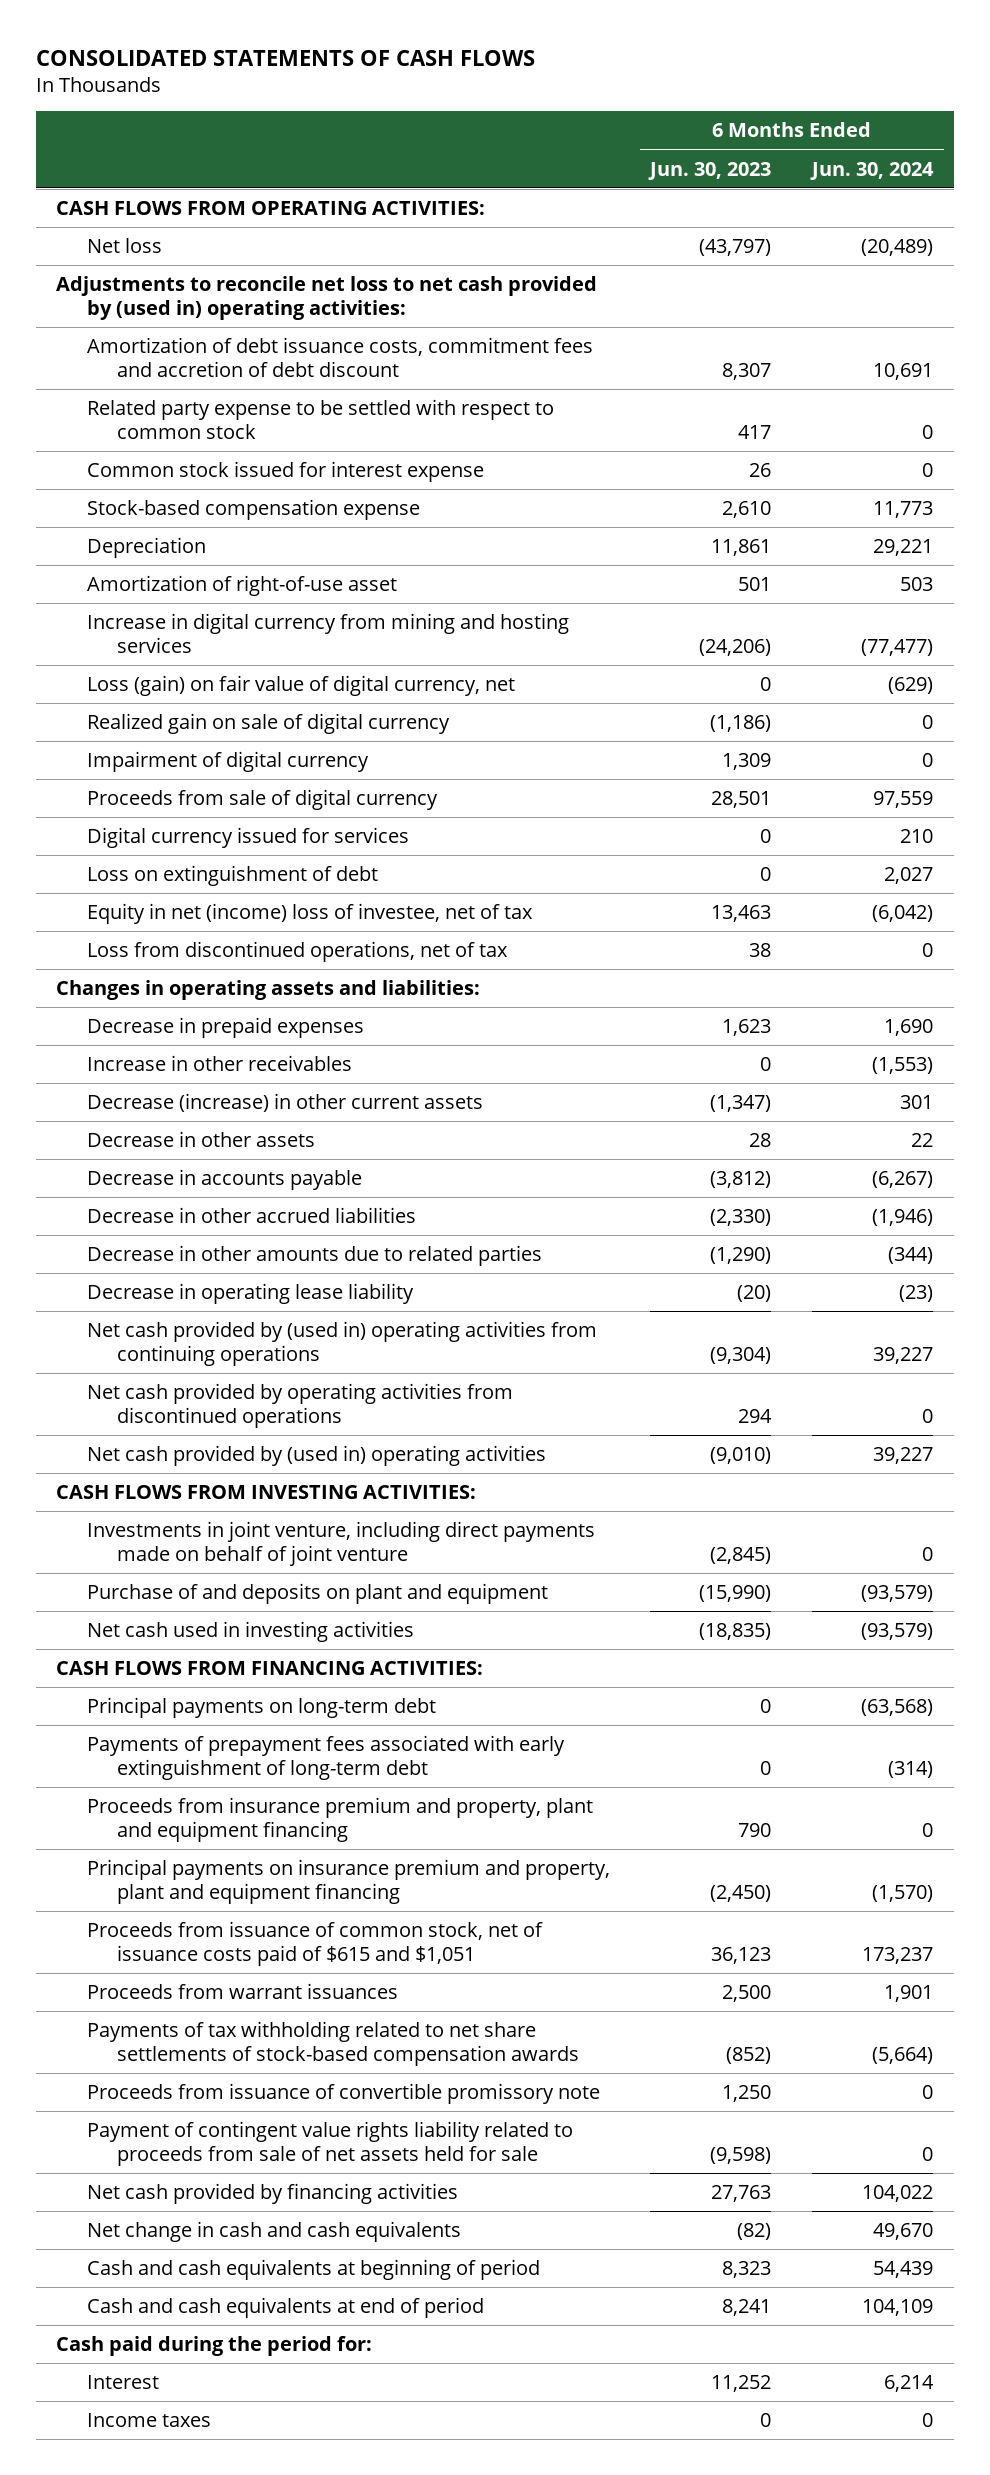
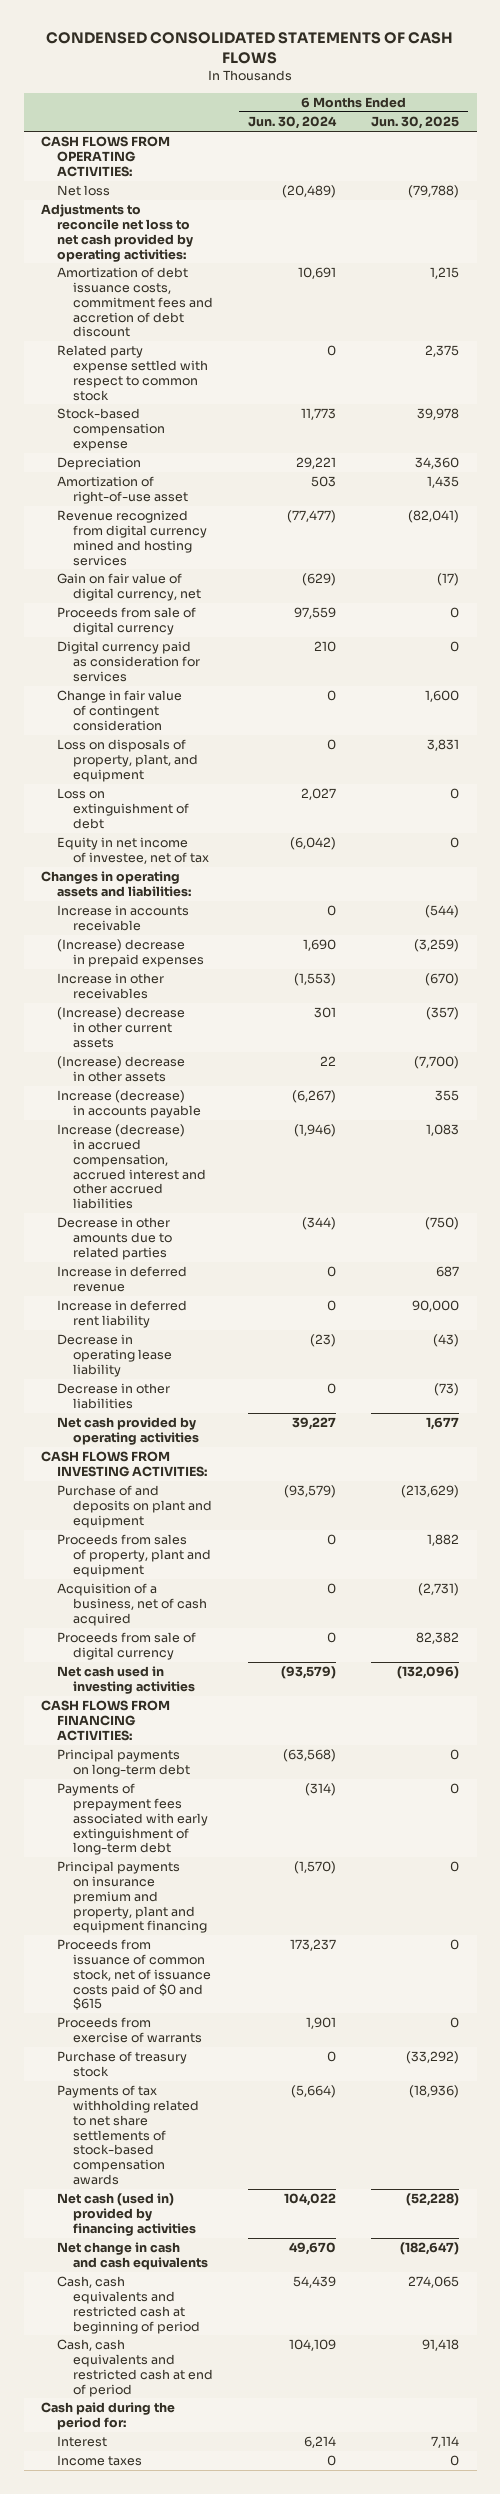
[35,49,535,66] CONSOLIDATED STATEMENTS OF CASH FLOWS -> [46,32,454,65] CONDENSED CONSOLIDATED STATEMENTS OF CASH FLOWS
[648,161,772,180] Jun. 30, 2023 -> none
none -> [371,116,460,130] Jun. 30, 2025
[56,276,598,321] Adjustments to reconcile net loss to net cash provided by (used in) operating activities: -> [41,204,194,262] Adjustments to reconcile net loss to net cash provided by operating activities:
[86,461,484,483] Common stock issued for interest expense -> none
[86,399,554,440] Related party expense to be settled with respect to common stock -> [57,345,208,401] Related party expense settled with respect to common stock
[86,713,450,735] Realized gain on sale of digital currency -> none
[86,751,369,773] Impairment of digital currency -> none
[86,613,569,654] Increase in digital currency from mining and hosting services -> [57,510,207,566] Revenue recognized from digital currency mined and hosting services
[86,675,515,697] Loss (gain) on fair value of digital currency, net -> [57,573,201,601] Gain on fair value of digital currency, net
[86,827,409,849] Digital currency issued for services -> [57,641,200,682] Digital currency paid as consideration for services
none -> [57,690,183,731] Change in fair value of contingent consideration
none -> [57,739,198,782] Loss on disposals of property, plant, and equipment
[86,941,508,963] Loss from discontinued operations, net of tax -> none
[86,903,533,925] Equity in net (income) loss of investee, net of tax -> [57,837,209,864] Equity in net income of investee, net of tax
none -> [57,905,190,931] Increase in accounts receivable
[86,1017,364,1039] Decrease in prepaid expenses -> [57,939,204,967] (Increase) decrease in prepaid expenses
[86,1093,483,1113] Decrease (increase) in other current assets -> [57,1007,186,1048] (Increase) decrease in other current assets
[86,1131,315,1148] Decrease in other assets -> [57,1056,186,1082] (Increase) decrease in other assets
[86,1169,362,1191] Decrease in accounts payable -> [57,1090,201,1118] Increase (decrease) in accounts payable
[86,1207,416,1224] Decrease in other accrued liabilities -> [57,1124,206,1210] Increase (decrease) in accrued compensation, accrued interest and other accrued liabilities
none -> [57,1266,188,1292] Increase in deferred revenue
none -> [57,1300,188,1328] Increase in deferred rent liability
[86,1321,597,1367] Net cash provided by (used in) operating activities from continuing operations -> none
[86,1383,513,1429] Net cash provided by operating activities from discontinued operations -> none
none -> [57,1383,171,1409] Decrease in other liabilities
[86,1445,546,1467] Net cash provided by (used in) operating activities -> [57,1417,199,1445] Net cash provided by operating activities
[86,1521,595,1567] Investments in joint venture, including direct payments made on behalf of joint venture -> none
none -> [57,1534,211,1577] Proceeds from sales of property, plant and equipment
none -> [57,1583,207,1626] Acquisition of a business, net of cash acquired
none -> [57,1632,197,1660] Proceeds from sale of digital currency
[86,1797,593,1843] Proceeds from insurance premium and property, plant and equipment financing -> none
[86,1921,543,1967] Proceeds from issuance of common stock, net of issuance costs paid of $615 and $1,051 -> [57,1939,211,2011] Proceeds from issuance of common stock, net of issuance costs paid of $0 and $615
[86,1983,398,2000] Proceeds from warrant issuances -> [57,2017,202,2043] Proceeds from exercise of warrants
none -> [57,2051,188,2077] Purchase of treasury stock
[86,2083,600,2105] Proceeds from issuance of convertible promissory note -> none
[86,2121,573,2167] Payment of contingent value rights liability related to proceeds from sale of net assets held for sale -> none
[86,2183,458,2205] Net cash provided by financing activities -> [57,2193,196,2236] Net cash (used in) provided by financing activities
[86,2259,540,2281] Cash and cash equivalents at beginning of period -> [57,2276,200,2334] Cash, cash equivalents and restricted cash at beginning of period
[86,2297,484,2319] Cash and cash equivalents at end of period -> [57,2339,213,2397] Cash, cash equivalents and restricted cash at end of period

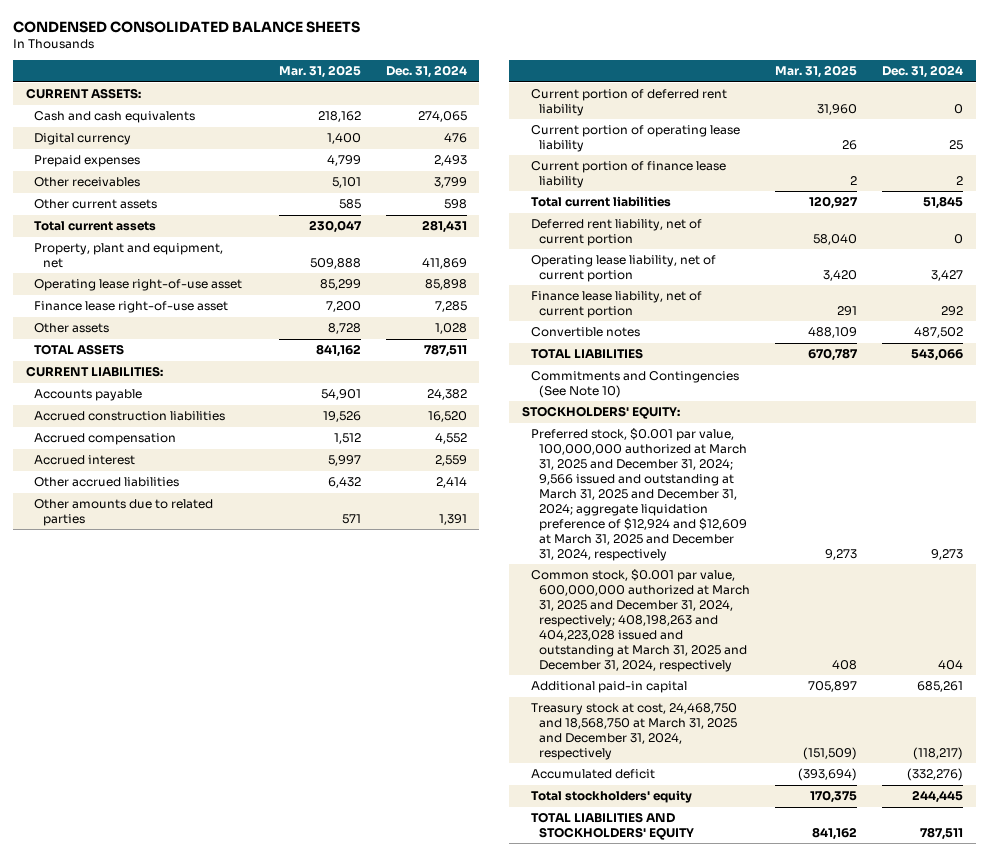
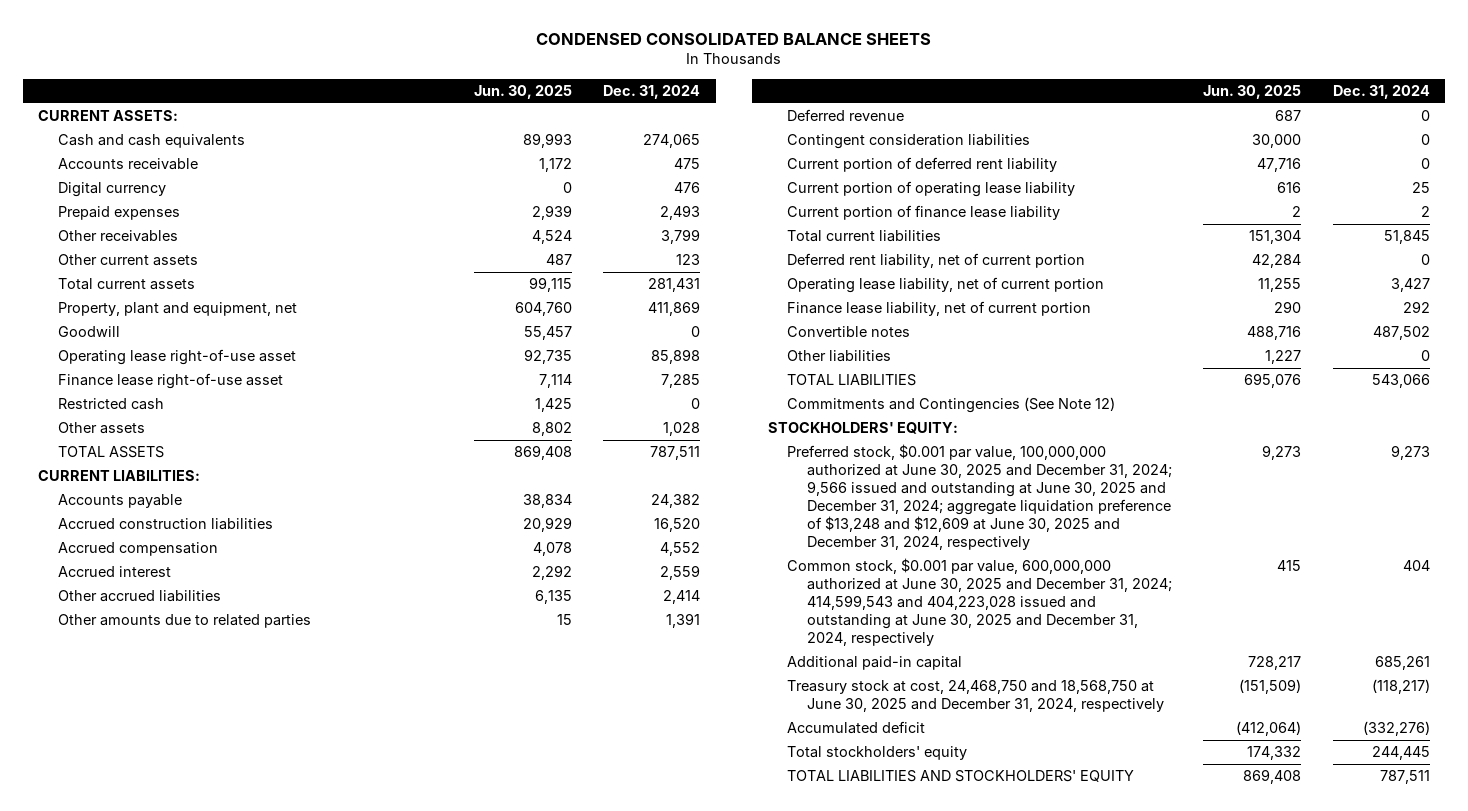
[279,65,362,79] Mar. 31, 2025 -> none
none -> [473,85,572,100] Jun. 30, 2025
none -> [57,158,198,171] Accounts receivable
[443,199,467,210] 598 -> [676,254,701,266] 123
none -> [57,326,120,338] Goodwill
none -> [57,398,164,411] Restricted cash
none -> [787,109,905,122] Deferred revenue
none -> [787,134,1031,150] Contingent consideration liabilities
none -> [787,350,892,363] Other liabilities
[530,371,739,399] Commitments and Contingencies (See Note 10) -> [787,397,1116,414] Commitments and Contingencies (See Note 12)
[530,428,748,561] Preferred stock, $0.001 par value, 100,000,000 authorized at March 31, 2025 and December 31, 2024; 9,566 issued and outstanding at March 31, 2025 and December 31, 2024; aggregate liquidation preference of $12,924 and $12,609 at March 31, 2025 and December 31, 2024, respectively -> [787,444,1172,551] Preferred stock, $0.001 par value, 100,000,000 authorized at June 30, 2025 and December 31, 2024; 9,566 issued and outstanding at June 30, 2025 and December 31, 2024; aggregate liquidation preference of $13,248 and $12,609 at June 30, 2025 and December 31, 2024, respectively
[530,569,751,672] Common stock, $0.001 par value, 600,000,000 authorized at March 31, 2025 and December 31, 2024, respectively; 408,198,263 and 404,223,028 issued and outstanding at March 31, 2025 and December 31, 2024, respectively -> [787,558,1172,647] Common stock, $0.001 par value, 600,000,000 authorized at June 30, 2025 and December 31, 2024; 414,599,543 and 404,223,028 issued and outstanding at June 30, 2025 and December 31, 2024, respectively
[530,703,738,761] Treasury stock at cost, 24,468,750 and 18,568,750 at March 31, 2025 and December 31, 2024, respectively -> [787,680,1164,713] Treasury stock at cost, 24,468,750 and 18,568,750 at June 30, 2025 and December 31, 2024, respectively

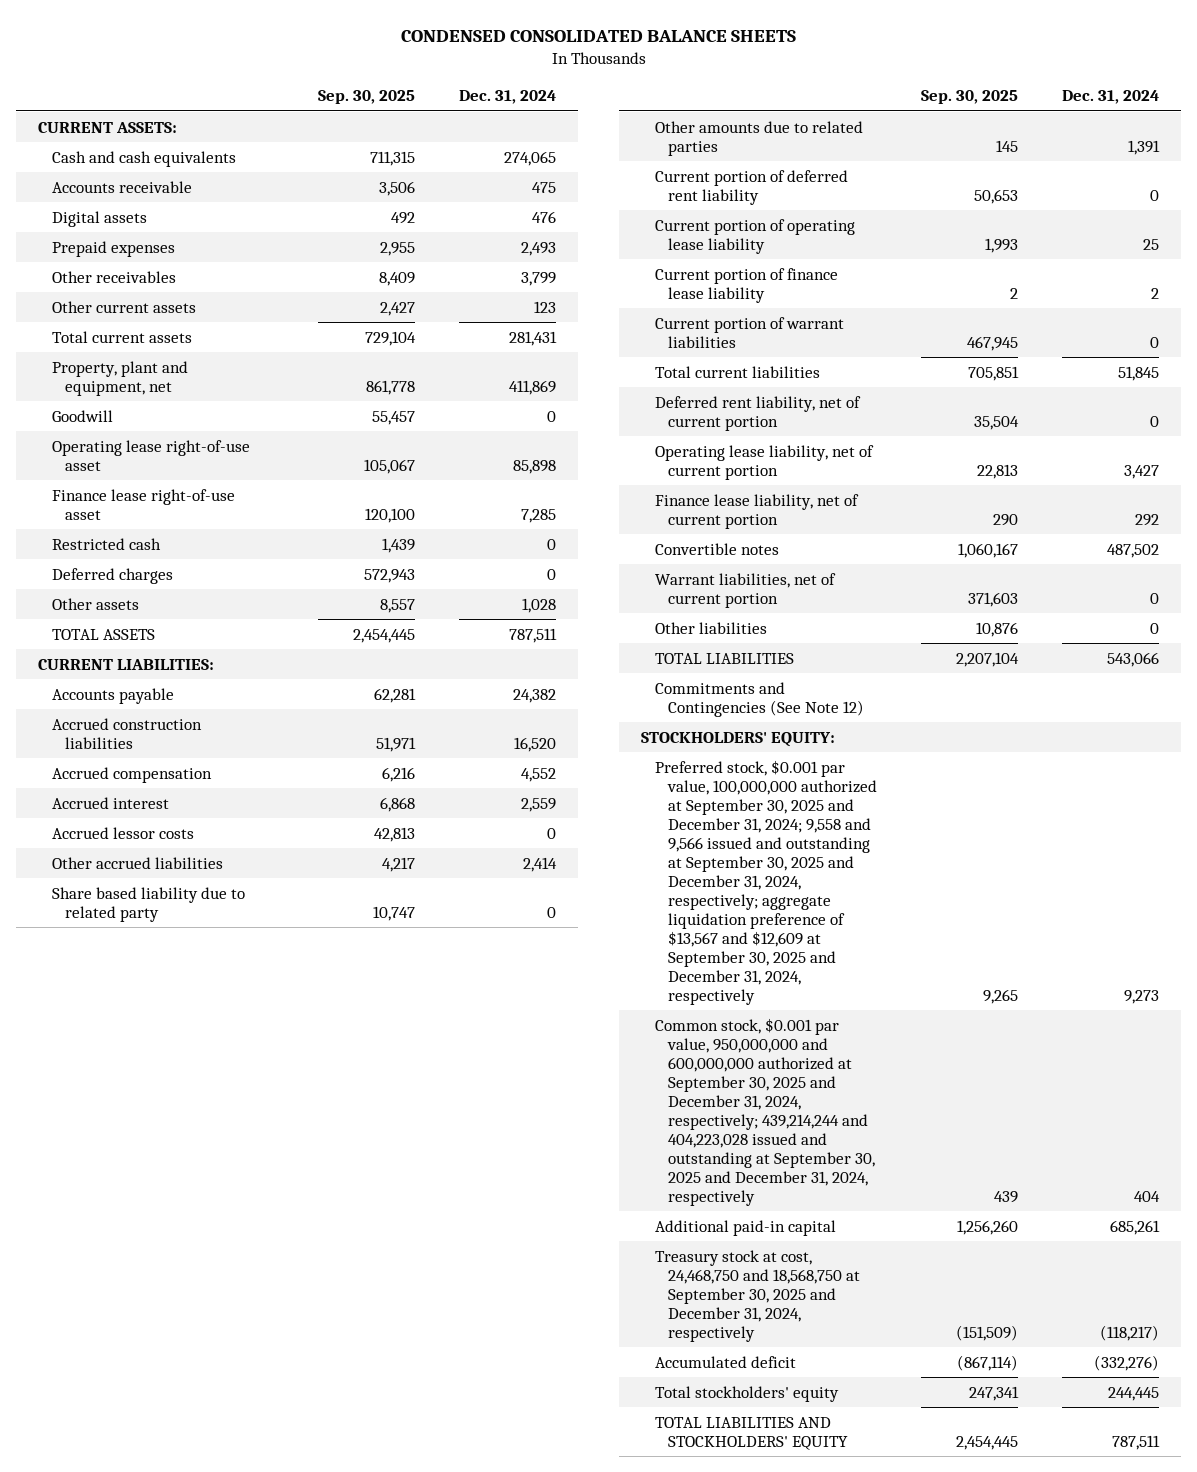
[473,85,572,100] Jun. 30, 2025 -> none
none -> [318,90,416,105] Sep. 30, 2025
[57,182,166,198] Digital currency -> [51,210,147,227] Digital assets
none -> [51,567,173,584] Deferred charges
none -> [51,826,194,839] Accrued lessor costs
none -> [51,886,245,922] Share based liability due to related party
[787,109,905,122] Deferred revenue -> none
[787,134,1031,150] Contingent consideration liabilities -> none
none -> [654,316,844,348] Current portion of warrant liabilities
none -> [654,572,836,608] Warrant liabilities, net of current portion
[787,444,1172,551] Preferred stock, $0.001 par value, 100,000,000 authorized at June 30, 2025 and December 31, 2024; 9,566 issued and outstanding at June 30, 2025 and December 31, 2024; aggregate liquidation preference of $13,248 and $12,609 at June 30, 2025 and December 31, 2024, respectively -> [654,759,878,1006] Preferred stock, $0.001 par value, 100,000,000 authorized at September 30, 2025 and December 31, 2024; 9,558 and 9,566 issued and outstanding at September 30, 2025 and December 31, 2024, respectively; aggregate liquidation preference of $13,567 and $12,609 at September 30, 2025 and December 31, 2024, respectively
[787,558,1172,647] Common stock, $0.001 par value, 600,000,000 authorized at June 30, 2025 and December 31, 2024; 414,599,543 and 404,223,028 issued and outstanding at June 30, 2025 and December 31, 2024, respectively -> [654,1017,876,1206] Common stock, $0.001 par value, 950,000,000 and 600,000,000 authorized at September 30, 2025 and December 31, 2024, respectively; 439,214,244 and 404,223,028 issued and outstanding at September 30, 2025 and December 31, 2024, respectively
[787,680,1164,713] Treasury stock at cost, 24,468,750 and 18,568,750 at June 30, 2025 and December 31, 2024, respectively -> [654,1249,861,1342] Treasury stock at cost, 24,468,750 and 18,568,750 at September 30, 2025 and December 31, 2024, respectively

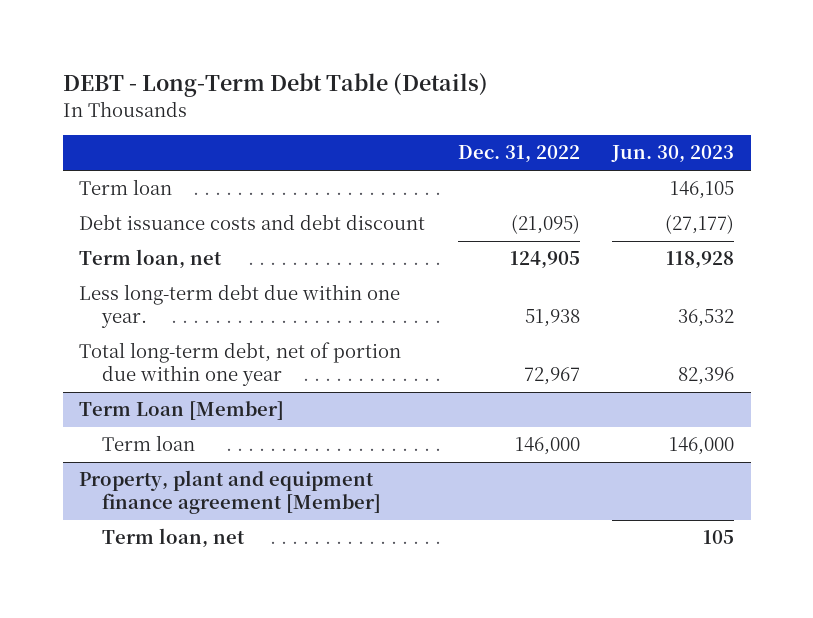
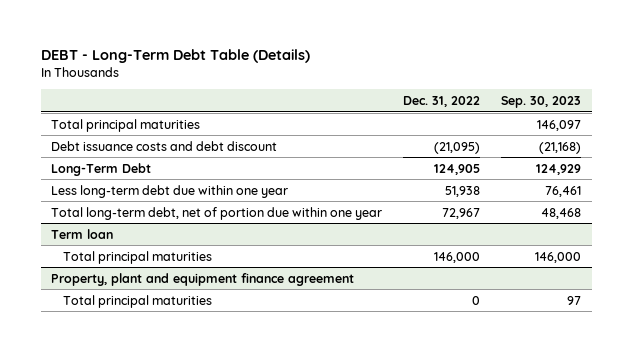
[611,145,735,164] Jun. 30, 2023 -> none
none -> [501,95,582,108] Sep. 30, 2023
[79,179,173,196] Term loan -> [51,118,201,132] Total principal maturities
[79,249,223,270] Term loan, net -> [51,162,152,176] Long-Term Debt
[79,284,401,329] Less long-term debt due within one year. -> [51,184,289,198] Less long-term debt due within one year
[101,528,245,549] Term loan, net -> none
[79,401,285,421] Term Loan [Member] -> [51,228,114,239] Term loan
[101,435,195,452] Term loan -> [62,250,212,264] Total principal maturities
[79,470,381,515] Property, plant and equipment finance agreement [Member] -> [51,272,355,286] Property, plant and equipment finance agreement
none -> [62,294,212,308] Total principal maturities

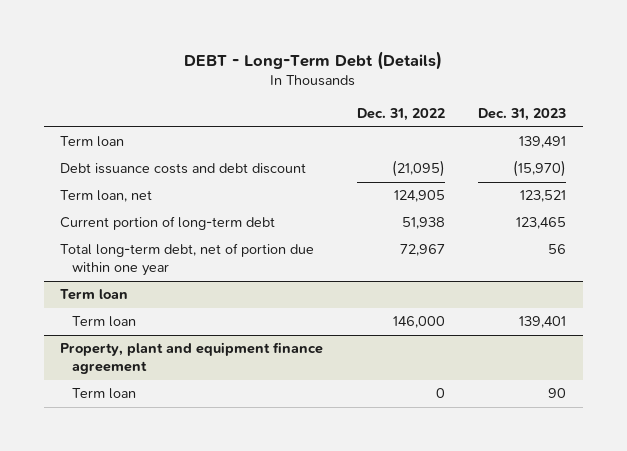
[40,48,310,63] DEBT - Long-Term Debt Table (Details) -> [184,51,443,71] DEBT - Long-Term Debt (Details)
[501,95,582,108] Sep. 30, 2023 -> none
none -> [478,107,567,121] Dec. 31, 2023
[51,118,201,132] Total principal maturities -> [60,136,125,148] Term loan
[51,162,152,176] Long-Term Debt -> [60,190,153,203] Term loan, net
[51,184,289,198] Less long-term debt due within one year -> [60,216,276,231] Current portion of long-term debt
[62,250,212,264] Total principal maturities -> [71,316,136,328] Term loan
[62,294,212,308] Total principal maturities -> [71,388,136,400] Term loan

